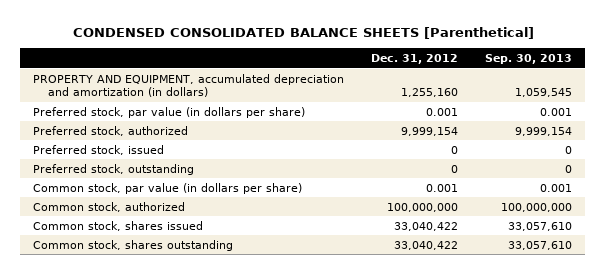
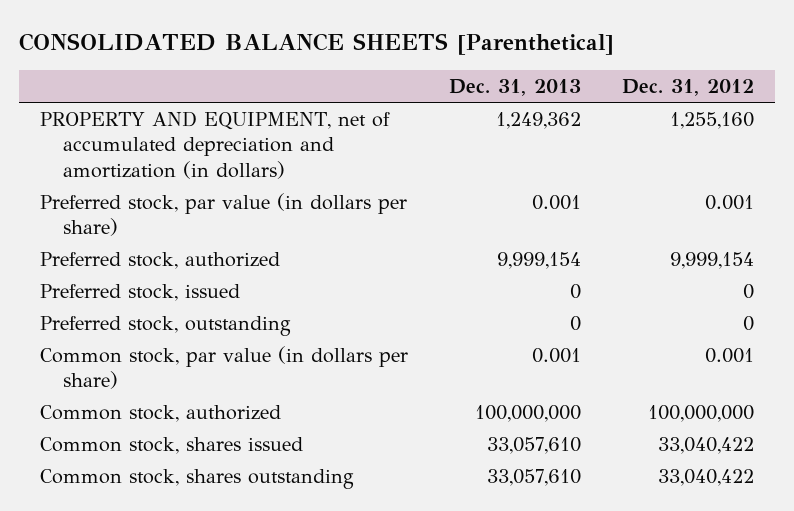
[72,27,534,40] CONDENSED CONSOLIDATED BALANCE SHEETS [Parenthetical] -> [18,33,614,56] CONSOLIDATED BALANCE SHEETS [Parenthetical]
[484,54,572,65] Sep. 30, 2013 -> none
none -> [448,79,581,97] Dec. 31, 2013
[33,73,345,98] PROPERTY AND EQUIPMENT, accumulated depreciation and amortization (in dollars) -> [39,110,390,179] PROPERTY AND EQUIPMENT, net of accumulated depreciation and amortization (in dollars)

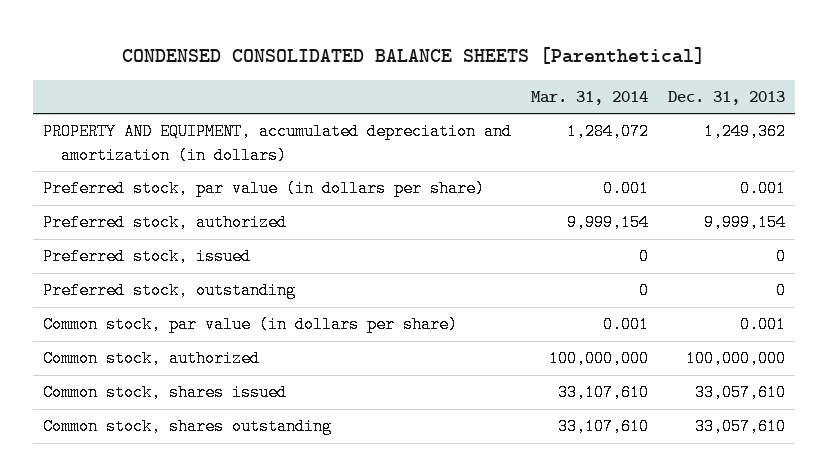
[18,33,614,56] CONSOLIDATED BALANCE SHEETS [Parenthetical] -> [122,46,706,64] CONDENSED CONSOLIDATED BALANCE SHEETS [Parenthetical]
[622,79,755,97] Dec. 31, 2012 -> none
none -> [531,91,649,106] Mar. 31, 2014
[39,110,390,179] PROPERTY AND EQUIPMENT, net of accumulated depreciation and amortization (in dollars) -> [43,123,513,164] PROPERTY AND EQUIPMENT, accumulated depreciation and amortization (in dollars)

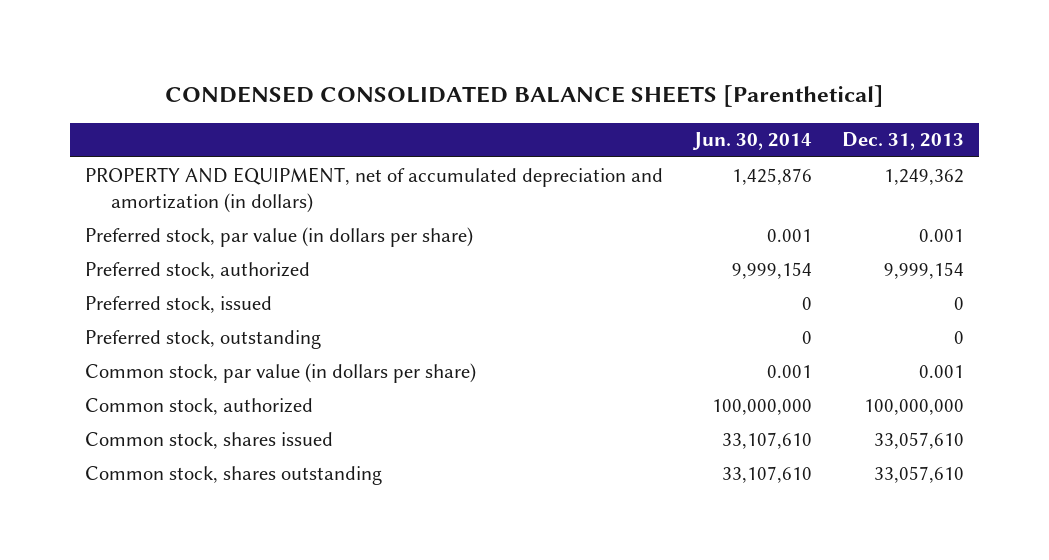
[531,91,649,106] Mar. 31, 2014 -> none
none -> [691,132,812,151] Jun. 30, 2014
[43,123,513,164] PROPERTY AND EQUIPMENT, accumulated depreciation and amortization (in dollars) -> [85,166,664,213] PROPERTY AND EQUIPMENT, net of accumulated depreciation and amortization (in dollars)

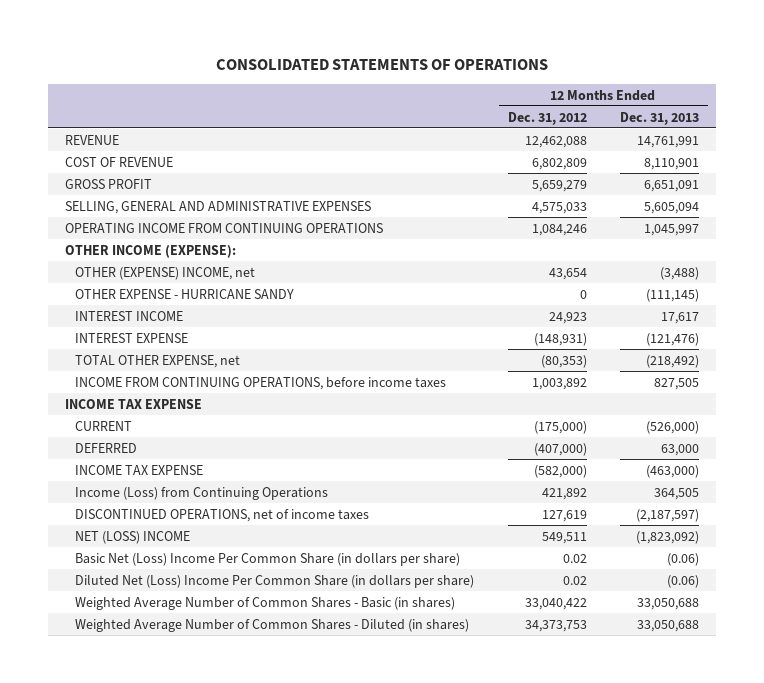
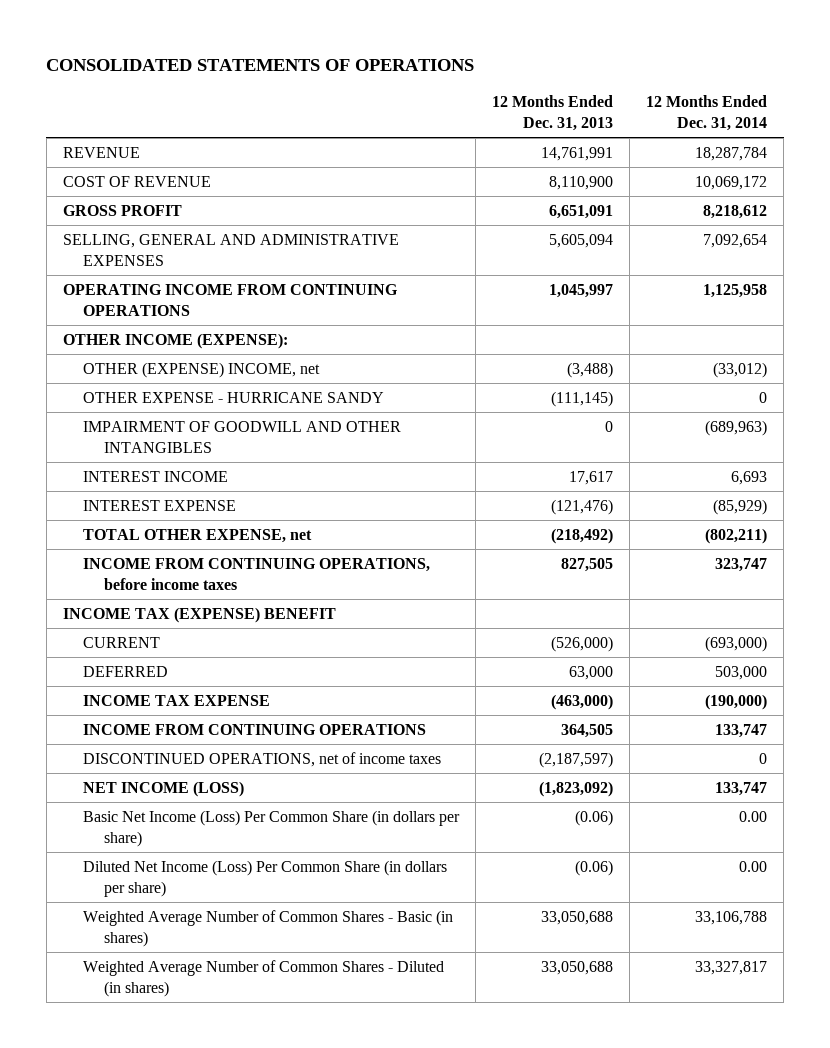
[507,111,587,125] Dec. 31, 2012 -> none
none -> [646,95,768,132] 12 Months Ended Dec. 31, 2014
[644,157,700,170] 8,110,901 -> [549,175,614,190] 8,110,900
none -> [83,420,402,453] IMPAIRMENT OF GOODWILL AND OTHER INTANGIBLES
[64,398,202,409] INCOME TAX EXPENSE -> [62,606,336,623] INCOME TAX (EXPENSE) BENEFIT
[75,486,329,500] Income (Loss) from Continuing Operations -> [83,723,427,735] INCOME FROM CONTINUING OPERATIONS
[75,530,191,544] NET (LOSS) INCOME -> [83,780,245,797] NET INCOME (LOSS)
[75,552,461,566] Basic Net (Loss) Income Per Common Share (in dollars per share) -> [83,809,461,847] Basic Net Income (Loss) Per Common Share (in dollars per share)
[75,574,475,588] Diluted Net (Loss) Income Per Common Share (in dollars per share) -> [83,859,448,897] Diluted Net Income (Loss) Per Common Share (in dollars per share)

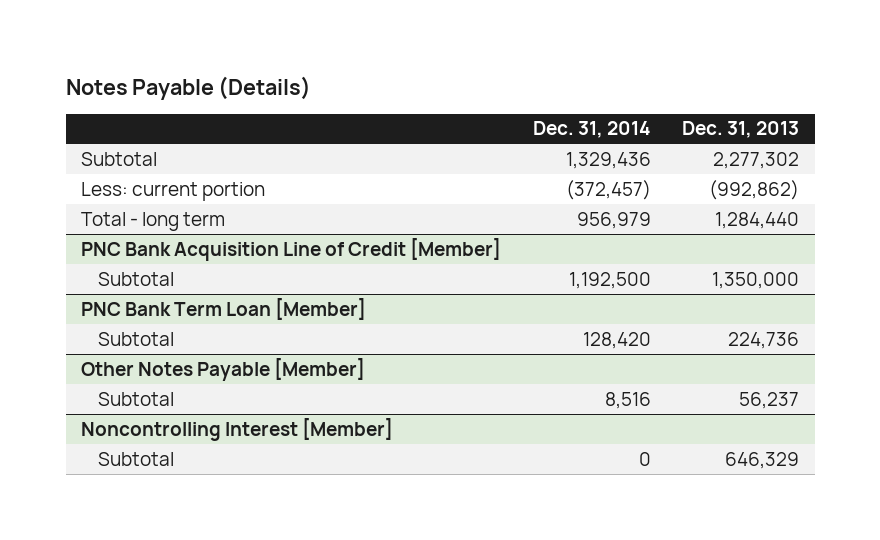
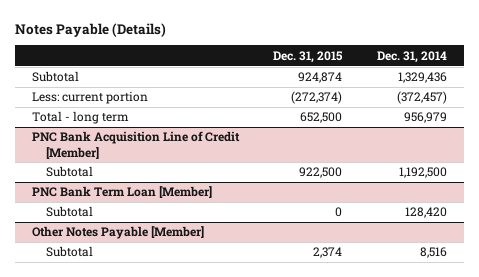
[681,121,799,139] Dec. 31, 2013 -> none
none -> [273,50,344,63] Dec. 31, 2015
[81,417,394,441] Noncontrolling Interest [Member] -> none
[98,451,175,466] Subtotal -> none

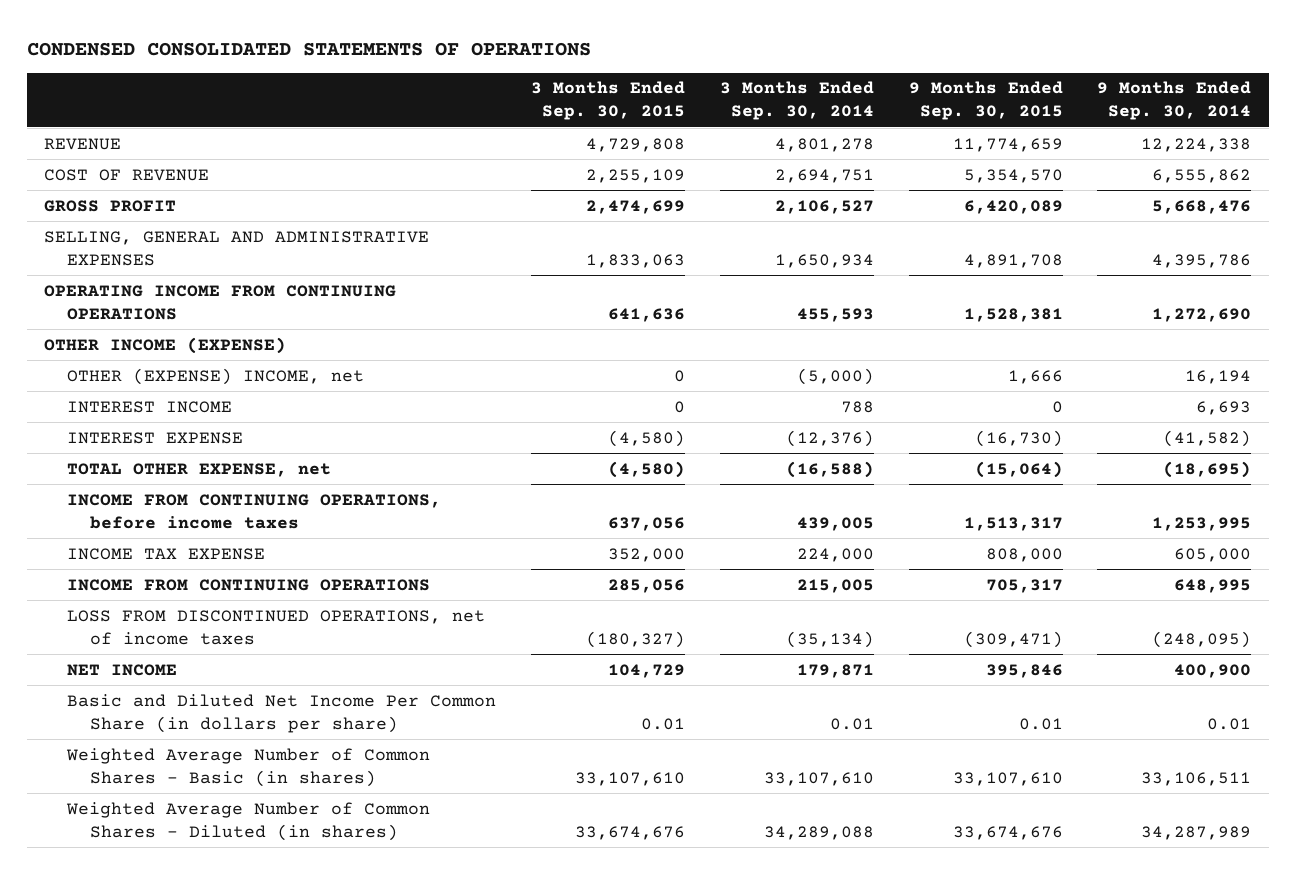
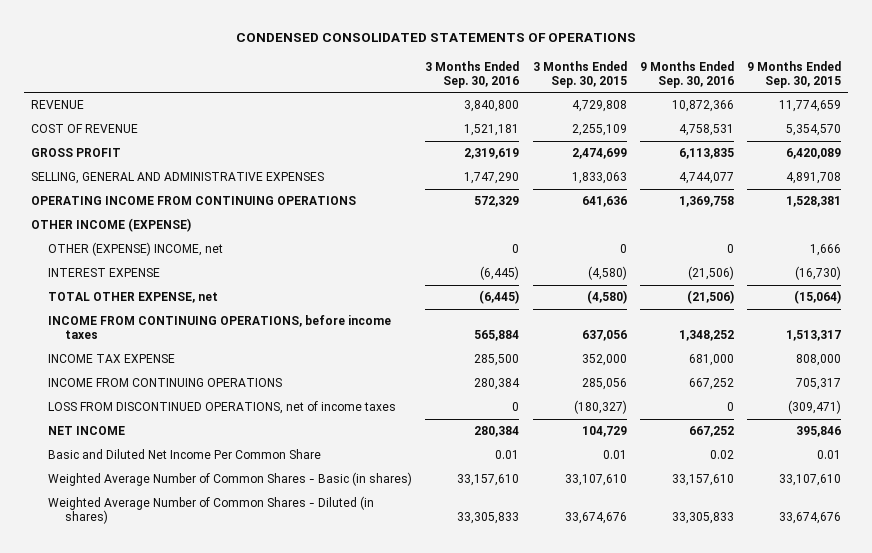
[719,81,874,121] 3 Months Ended Sep. 30, 2014 -> none
[1097,81,1252,121] 9 Months Ended Sep. 30, 2014 -> none
none -> [425,60,520,88] 3 Months Ended Sep. 30, 2016
none -> [639,60,734,88] 9 Months Ended Sep. 30, 2016
[67,400,233,413] INTEREST INCOME -> none
[67,693,497,733] Basic and Diluted Net Income Per Common Share (in dollars per share) -> [47,449,321,460] Basic and Diluted Net Income Per Common Share

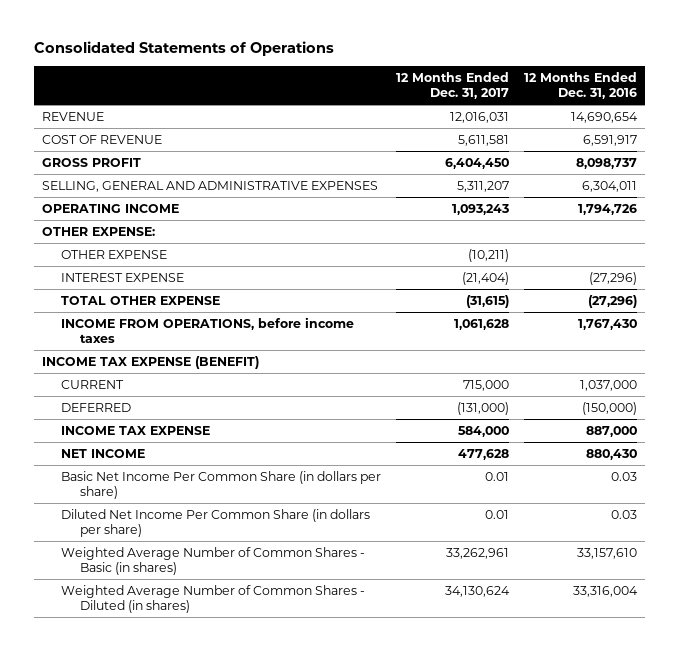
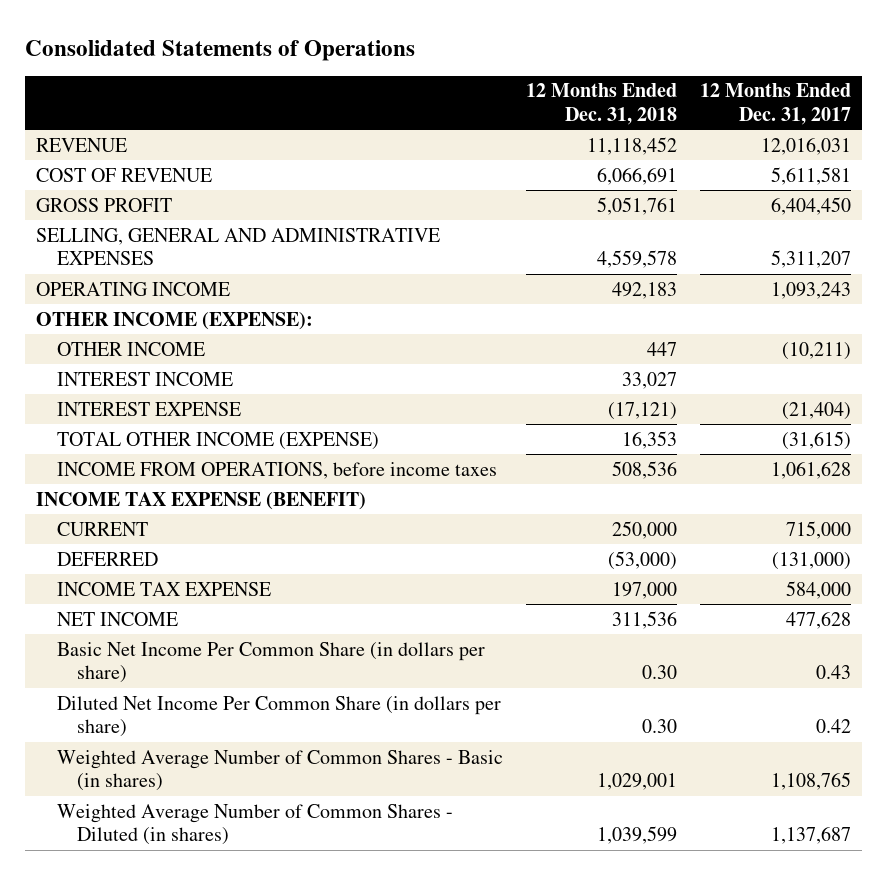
[524,72,638,100] 12 Months Ended Dec. 31, 2016 -> none
none -> [525,83,677,125] 12 Months Ended Dec. 31, 2018
[41,227,155,237] OTHER EXPENSE: -> [36,311,314,330] OTHER INCOME (EXPENSE):
[61,250,168,260] OTHER EXPENSE -> [56,341,205,356] OTHER INCOME
none -> [56,371,233,386] INTEREST INCOME
[61,296,221,306] TOTAL OTHER EXPENSE -> [56,431,379,450] TOTAL OTHER INCOME (EXPENSE)
[485,472,510,482] 0.01 -> [815,665,851,680] 0.43
[485,510,510,520] 0.01 -> [815,719,851,734] 0.42
[446,548,510,560] 33,262,961 -> [770,772,851,791] 1,108,765
[445,586,511,598] 34,130,624 -> [770,826,851,845] 1,137,687

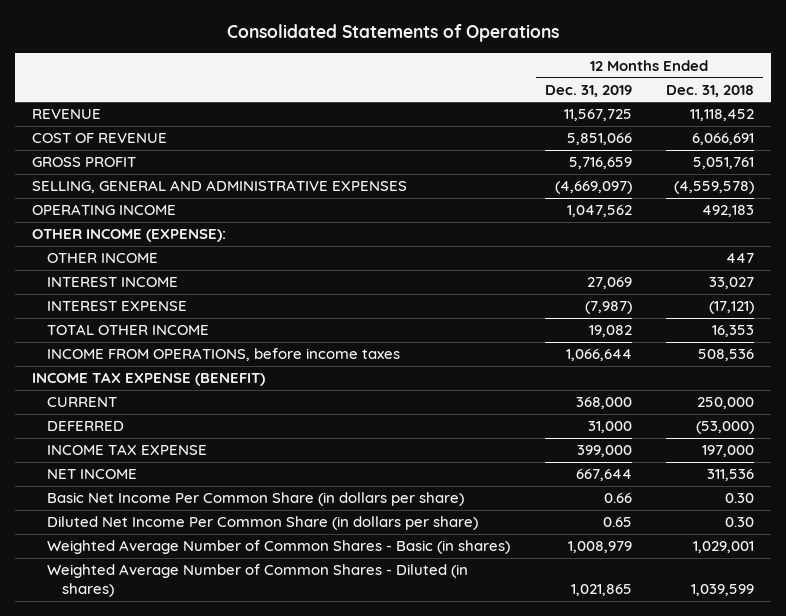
[699,83,851,125] 12 Months Ended Dec. 31, 2017 -> none
none -> [544,84,632,97] Dec. 31, 2019
[596,250,677,269] 4,559,578 -> [674,181,755,195] (4,559,578)
[56,431,379,450] TOTAL OTHER INCOME (EXPENSE) -> [47,324,210,336] TOTAL OTHER INCOME

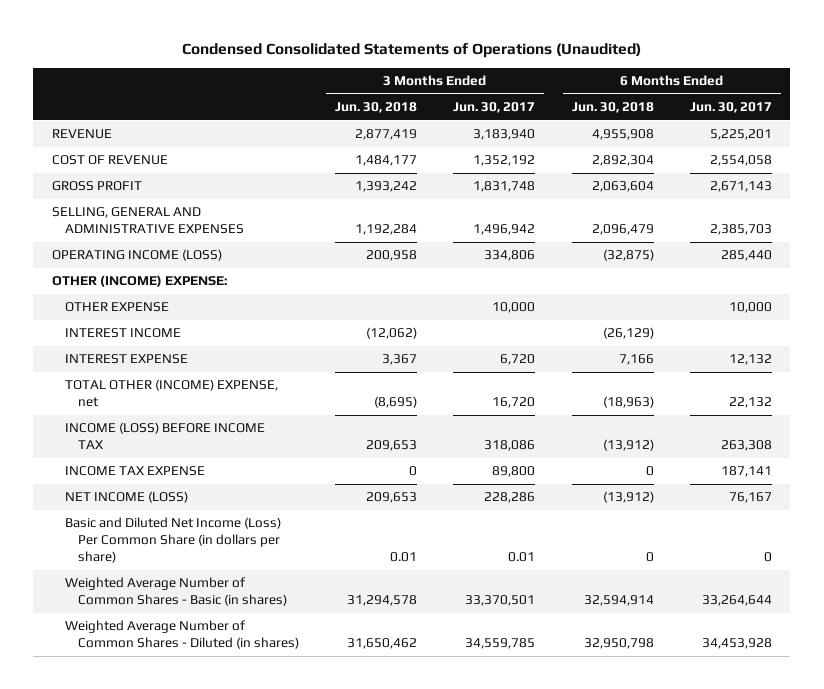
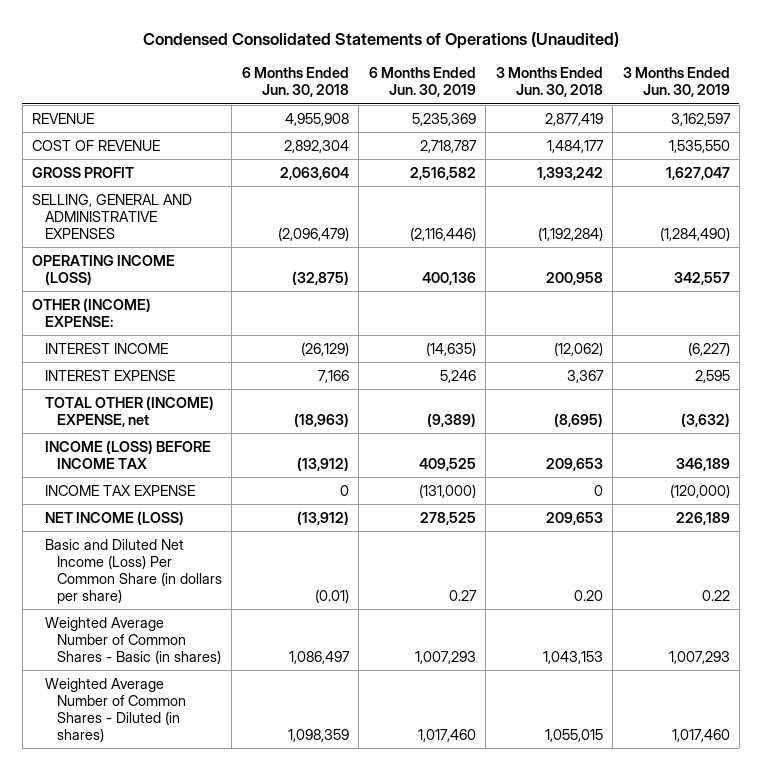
[453,102,536,114] Jun. 30, 2017 -> none
[690,102,773,114] Jun. 30, 2017 -> none
none -> [368,67,476,98] 6 Months Ended Jun. 30, 2019
none -> [622,67,730,98] 3 Months Ended Jun. 30, 2019
[354,224,417,236] 1,192,284 -> [537,227,603,242] (1,192,284)
[591,224,654,236] 2,096,479 -> [277,227,349,242] (2,096,479)
[64,302,169,313] OTHER EXPENSE -> none
[389,552,417,563] 0.01 -> [573,590,603,602] 0.20
[645,552,654,563] 0 -> [314,589,349,604] (0.01)
[346,595,417,607] 31,294,578 -> [542,651,603,665] 1,043,153
[583,595,654,607] 32,594,914 -> [288,651,350,665] 1,086,497
[346,638,417,650] 31,650,462 -> [544,729,603,743] 1,055,015
[583,638,654,650] 32,950,798 -> [287,729,349,743] 1,098,359

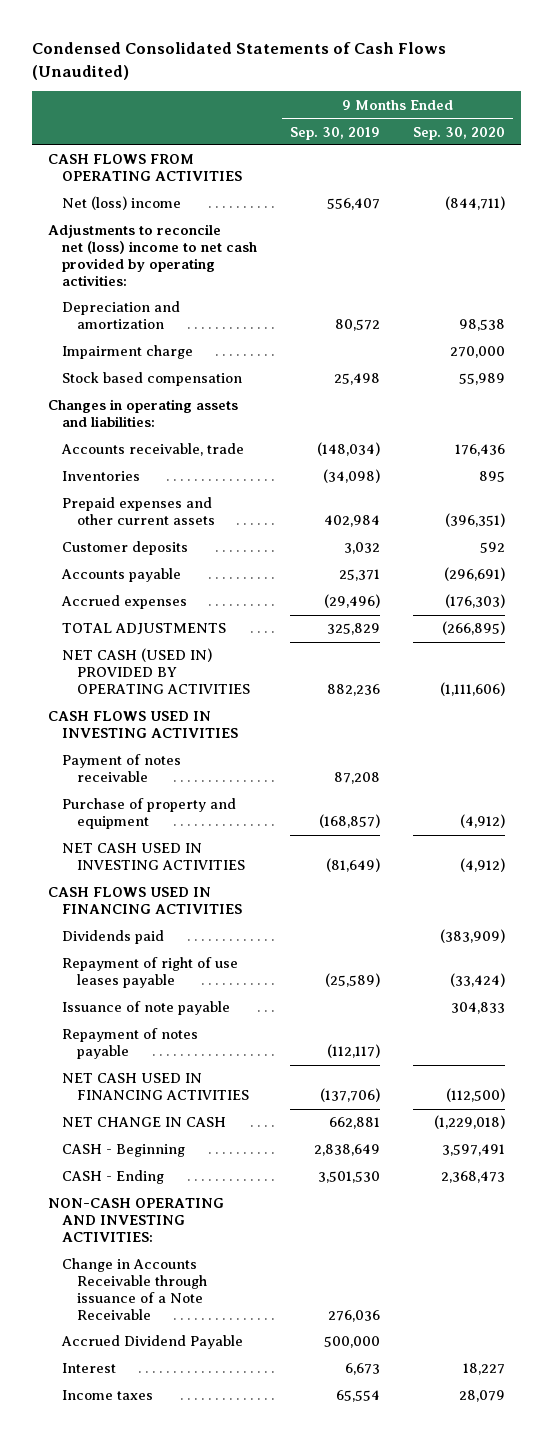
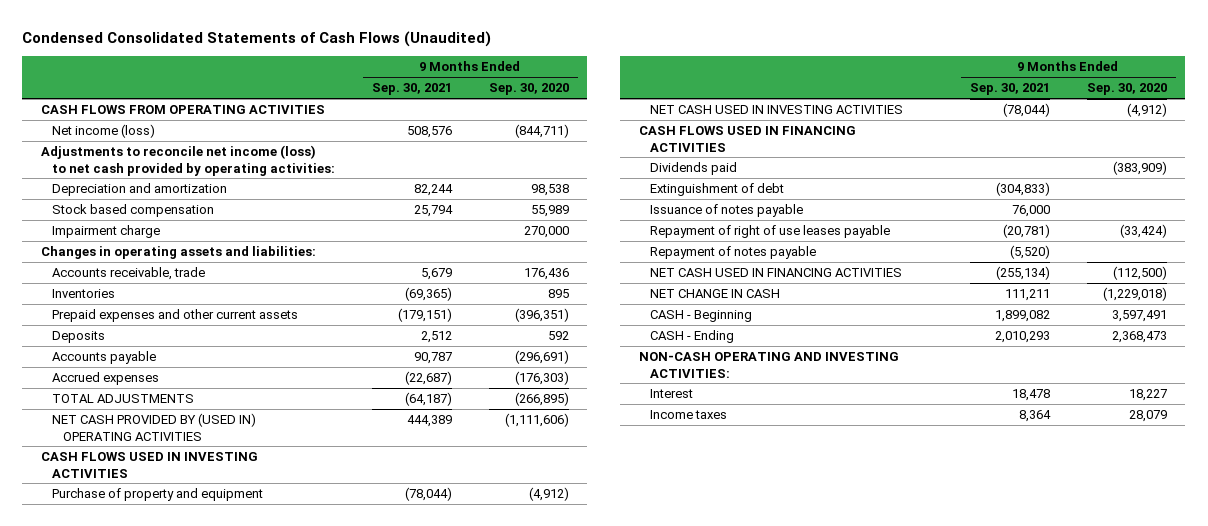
[290,126,381,140] Sep. 30, 2019 -> none
none -> [371,83,452,96] Sep. 30, 2021
[62,196,182,211] Net (loss) income -> [51,124,155,139] Net income (loss)
[48,224,258,287] Adjustments to reconcile net (loss) income to net cash provided by operating activities: -> [40,145,335,176] Adjustments to reconcile net income (loss) to net cash provided by operating activities:
[62,345,194,360] Impairment charge -> [51,225,160,239] Impairment charge
[62,541,189,556] Customer deposits -> [51,331,105,344] Deposits
[62,648,250,695] NET CASH (USED IN) PROVIDED BY OPERATING ACTIVITIES -> [51,413,256,441] NET CASH PROVIDED BY (USED IN) OPERATING ACTIVITIES
[62,754,182,783] Payment of notes receivable -> none
none -> [649,183,784,197] Extinguishment of debt
none -> [649,204,803,218] Issuance of notes payable
[62,1001,231,1016] Issuance of note payable -> none
[62,1258,207,1321] Change in Accounts Receivable through issuance of a Note Receivable -> none
[61,1335,244,1350] Accrued Dividend Payable -> none

